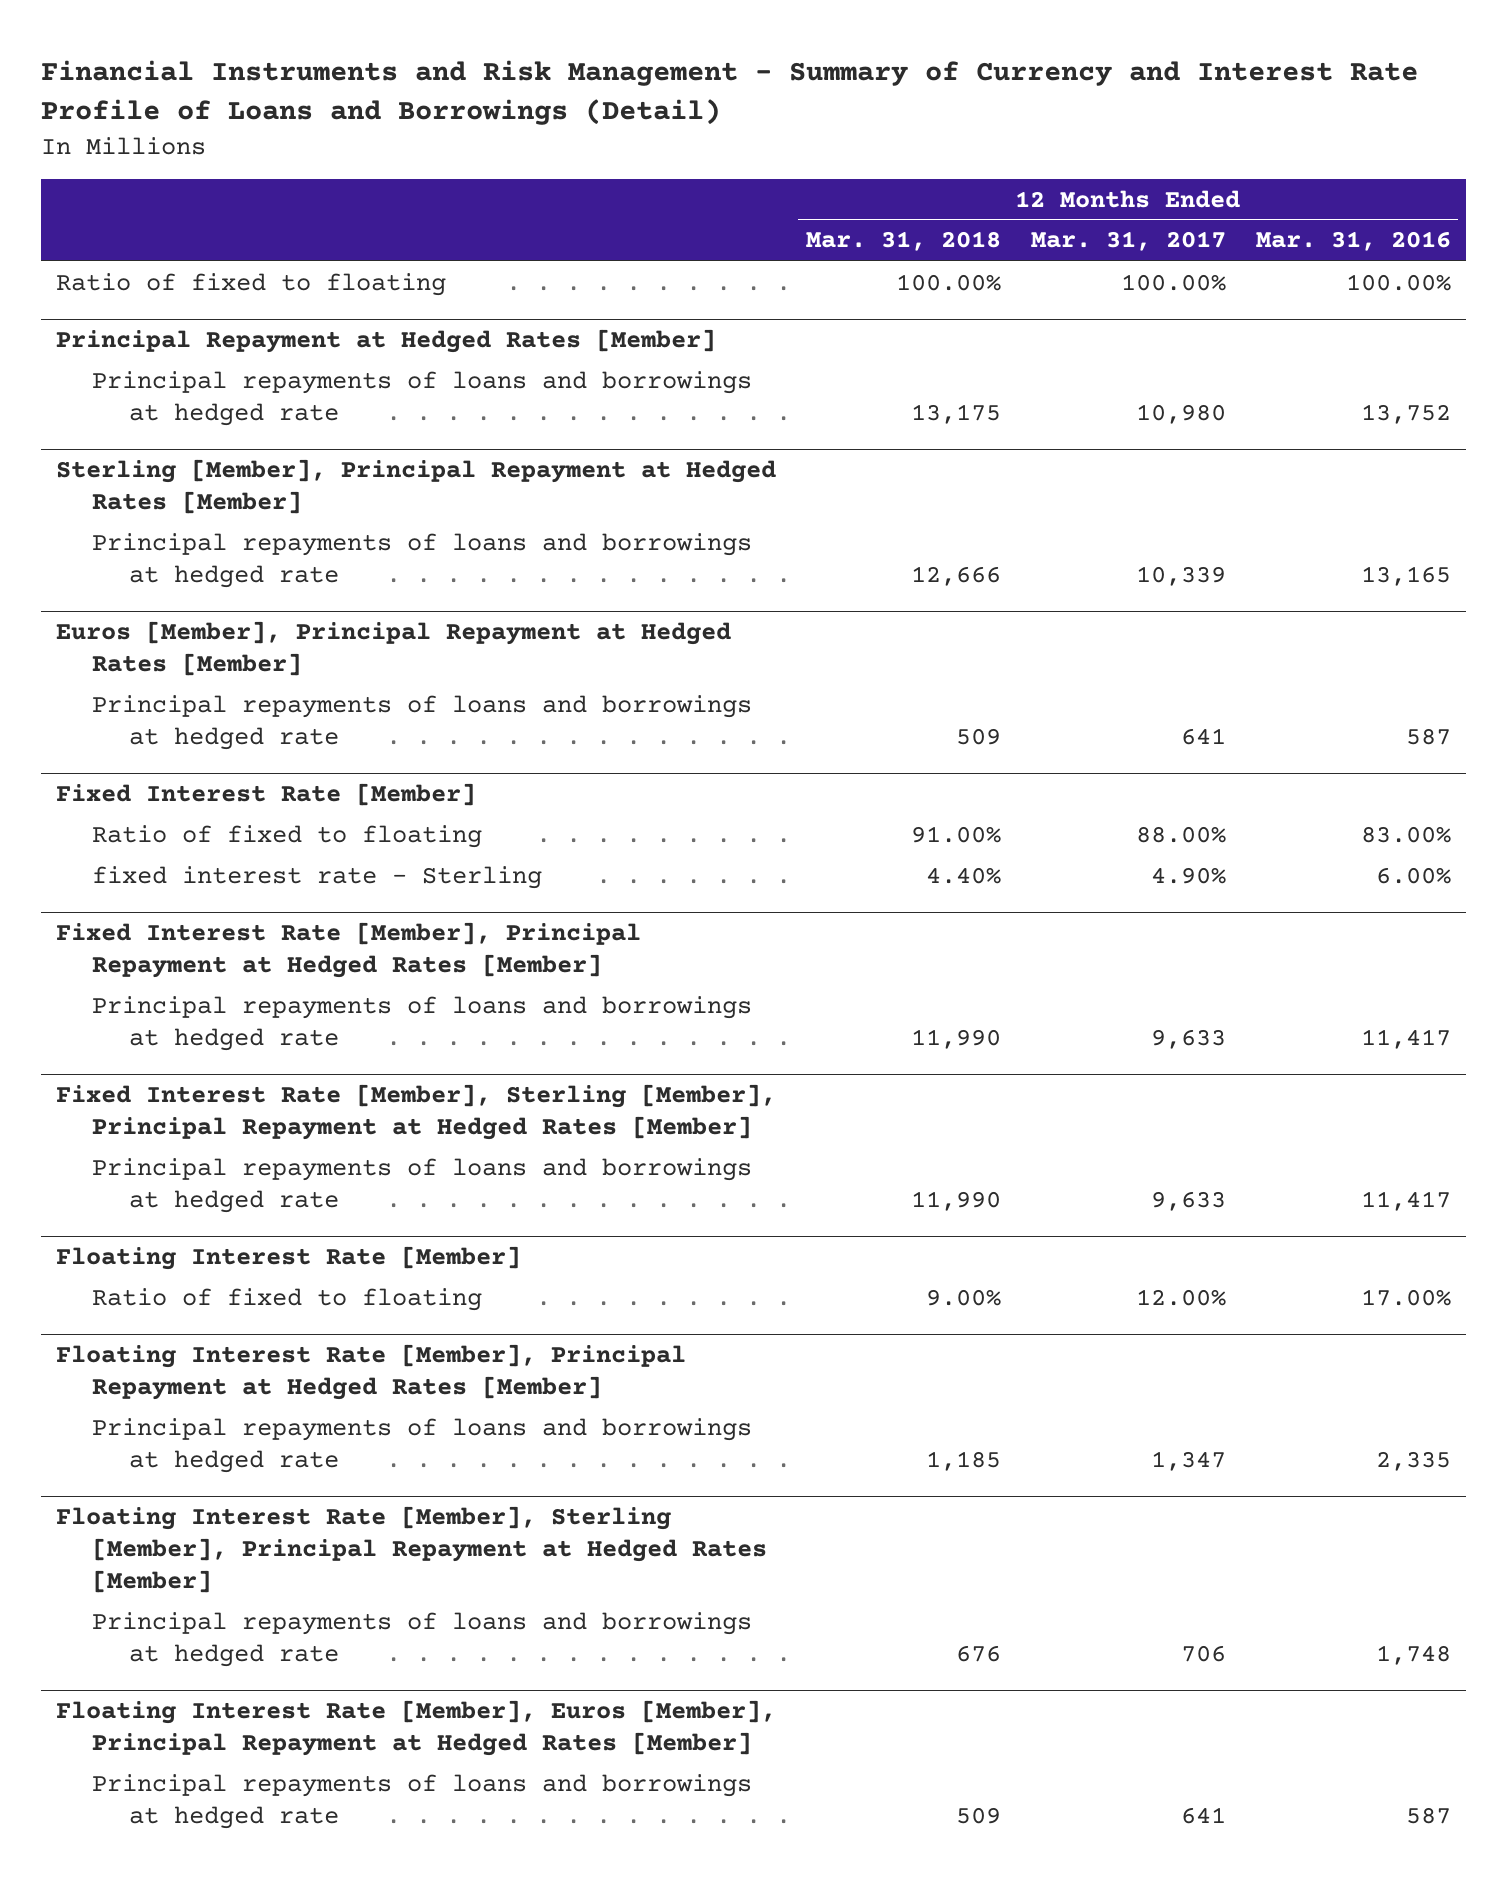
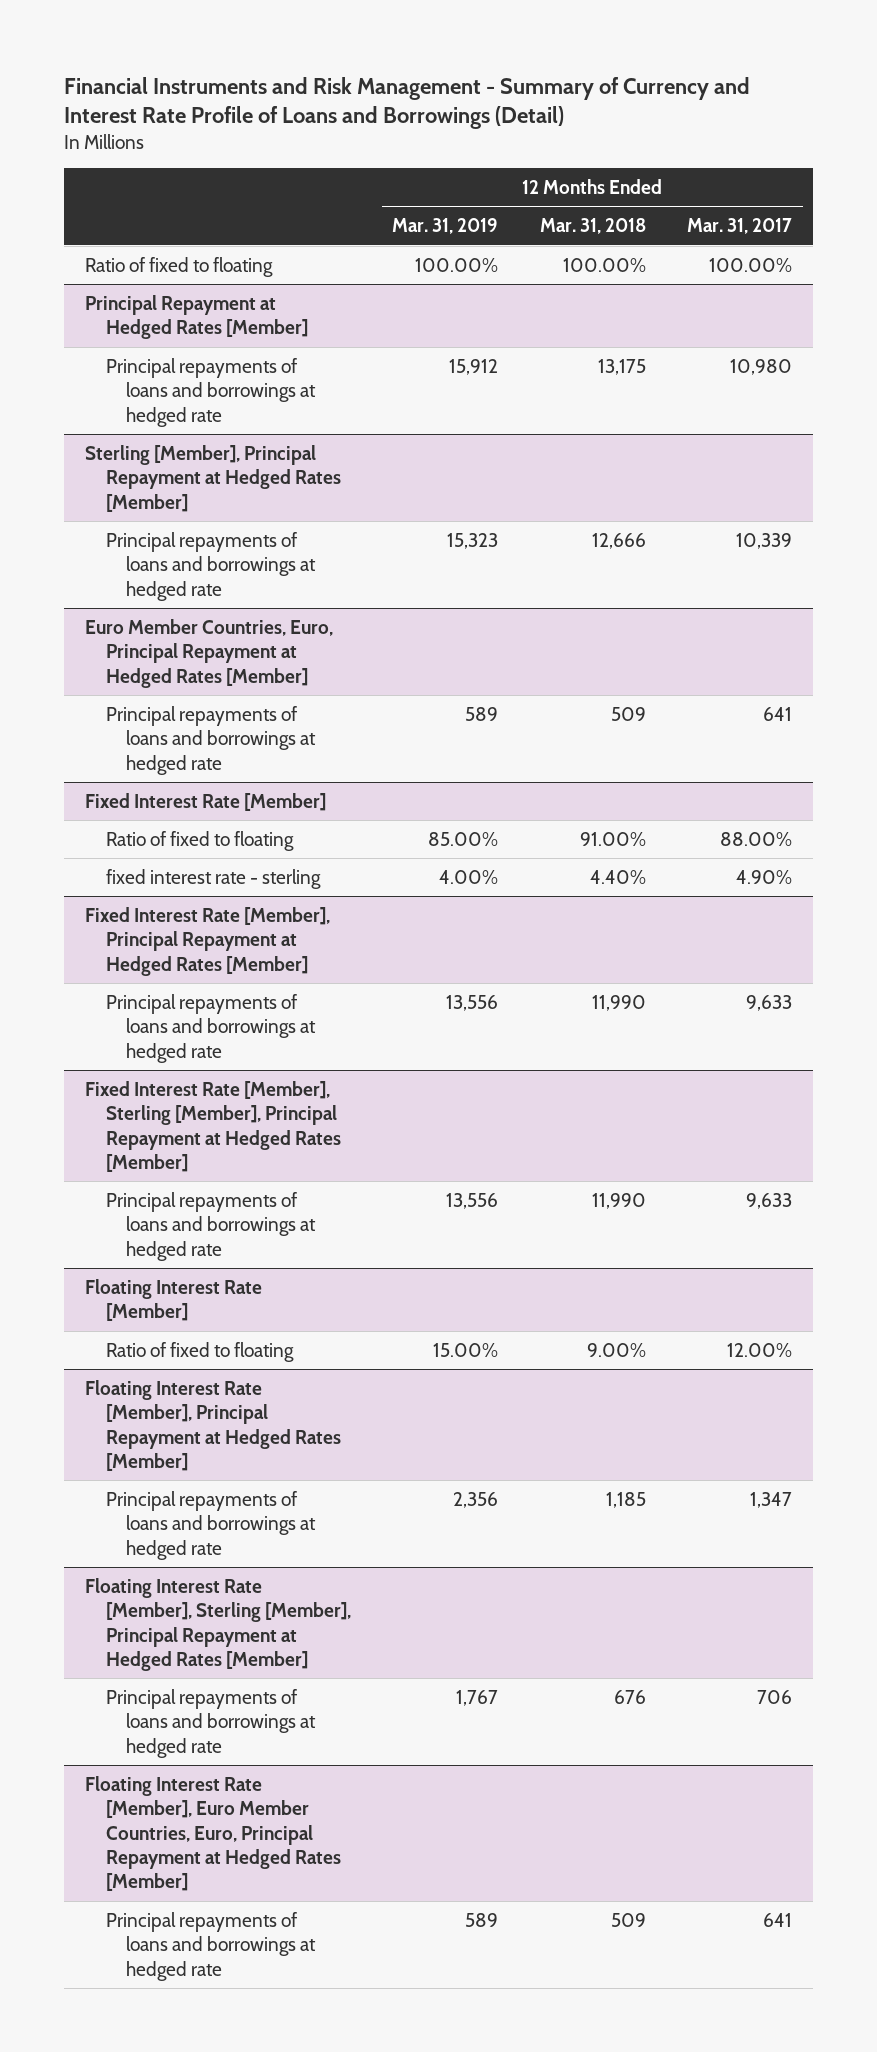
[1255,231,1451,252] Mar. 31, 2016 -> none
none -> [392,218,499,235] Mar. 31, 2019
[55,620,731,677] Euros [Member], Principal Repayment at Hedged Rates [Member] -> [84,618,333,688] Euro Member Countries, Euro, Principal Repayment at Hedged Rates [Member]
[92,865,543,889] fixed interest rate - Sterling -> [105,868,321,889] fixed interest rate - sterling
[55,1699,776,1757] Floating Interest Rate [Member], Euros [Member], Principal Repayment at Hedged Rates [Member] -> [84,1775,341,1892] Floating Interest Rate [Member], Euro Member Countries, Euro, Principal Repayment at Hedged Rates [Member]

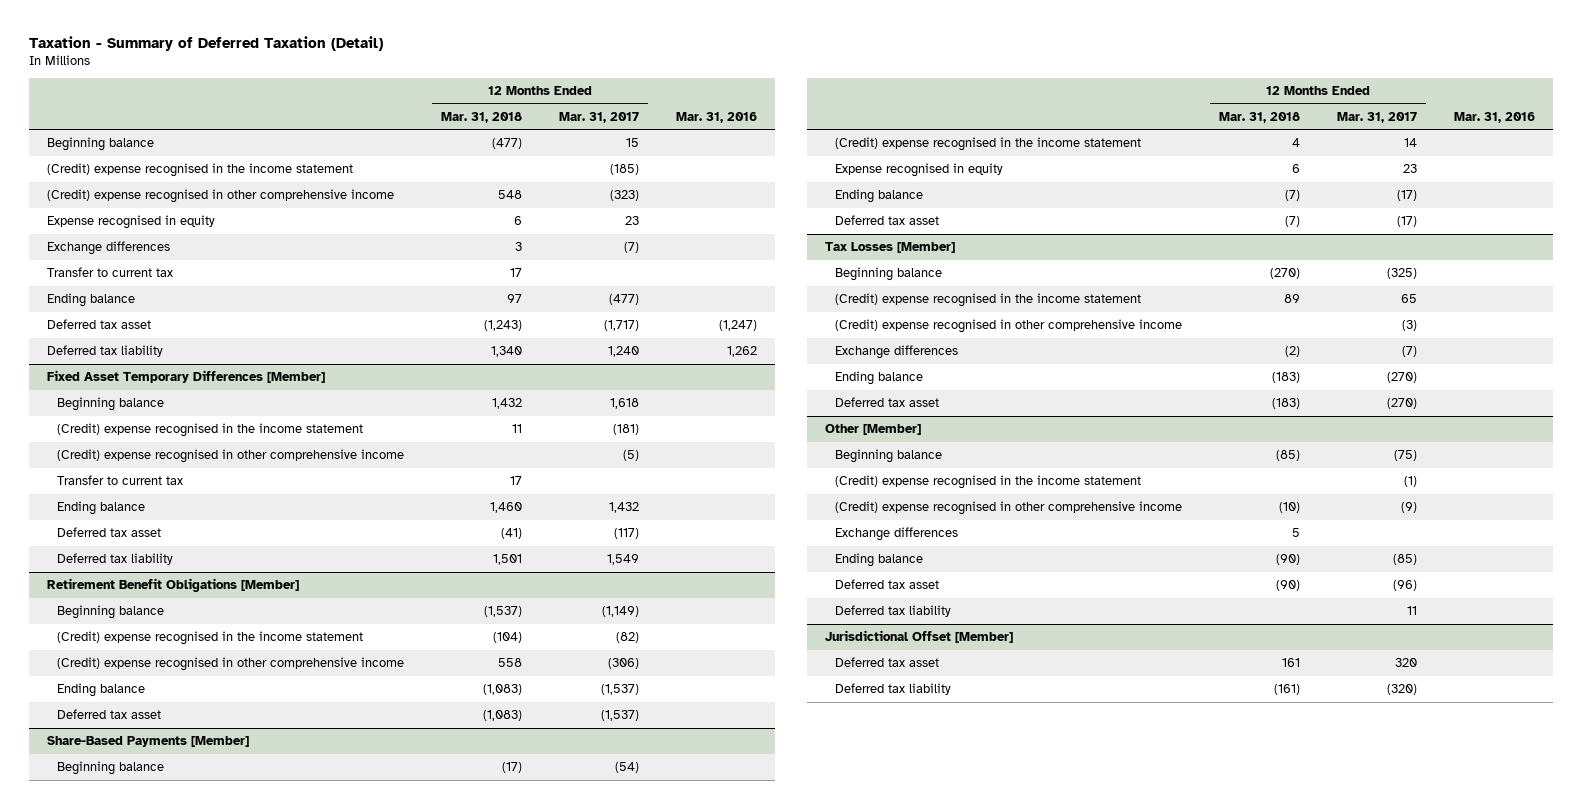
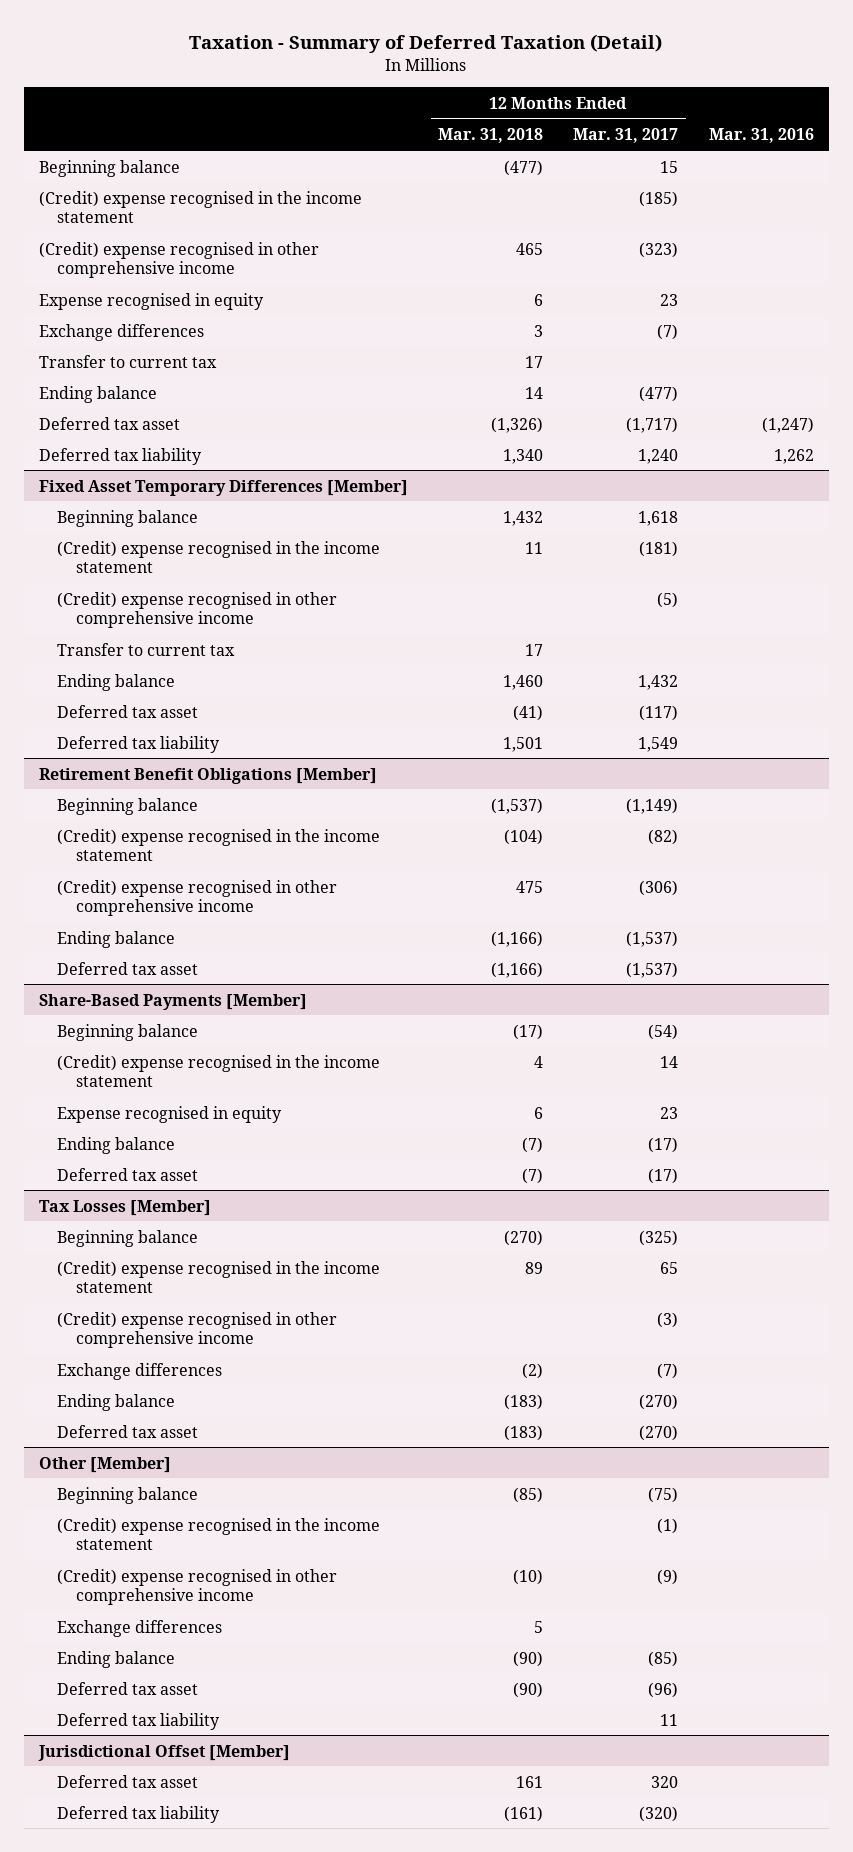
[498,190,523,200] 548 -> [516,242,544,255] 465
[507,294,523,304] 97 -> [525,386,544,399] 14
[484,320,523,332] (1,243) -> [491,416,544,433] (1,326)
[498,658,523,668] 558 -> [516,880,544,893] 475
[483,684,523,696] (1,083) -> [491,930,544,947] (1,166)
[483,710,523,722] (1,083) -> [491,961,544,978] (1,166)

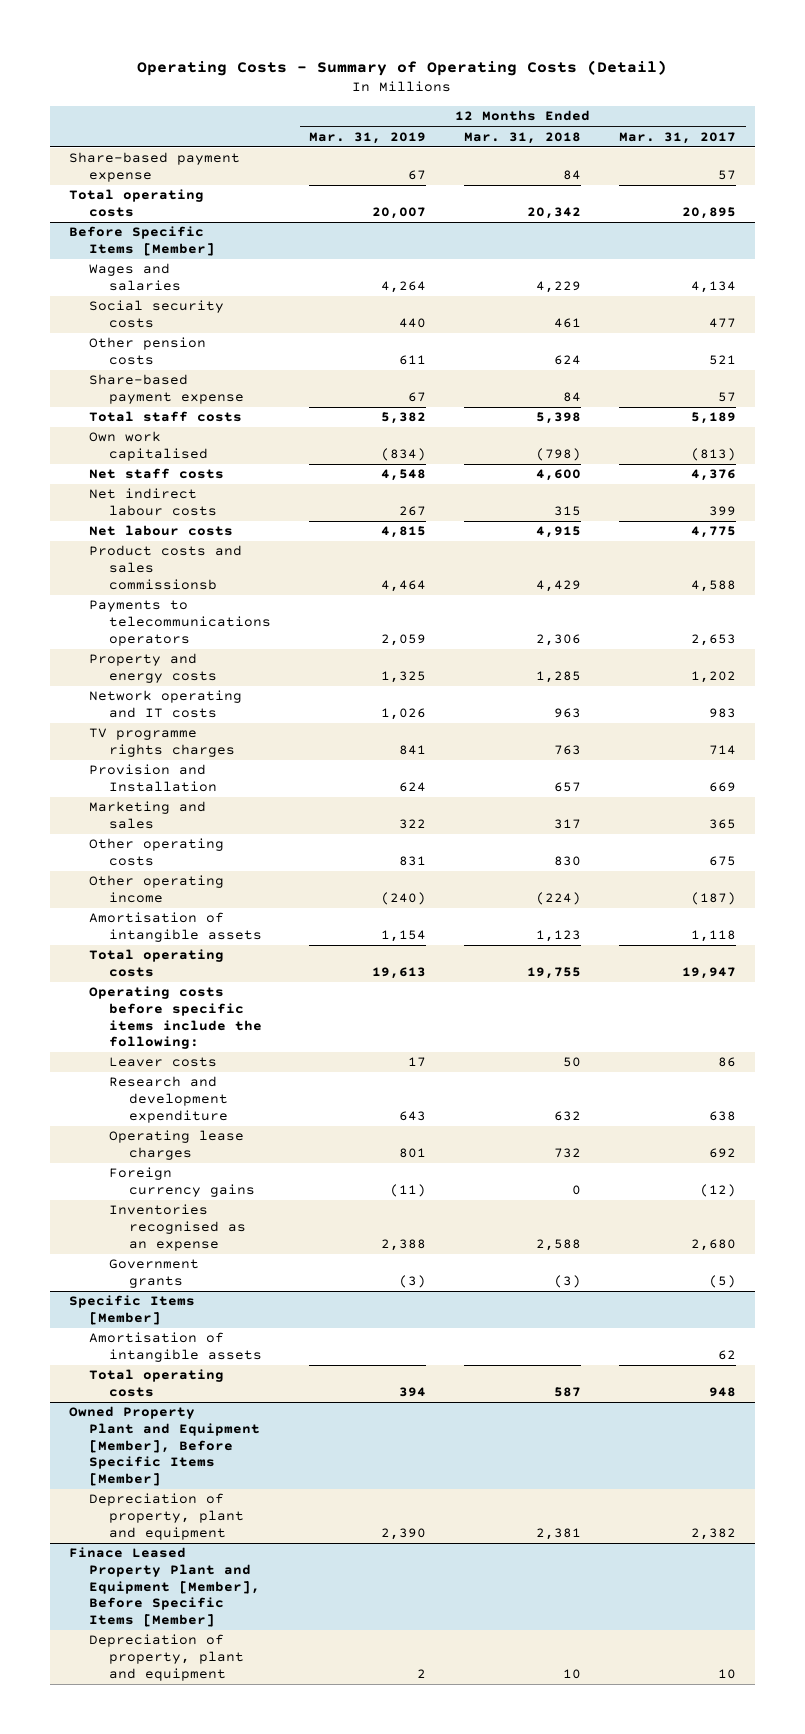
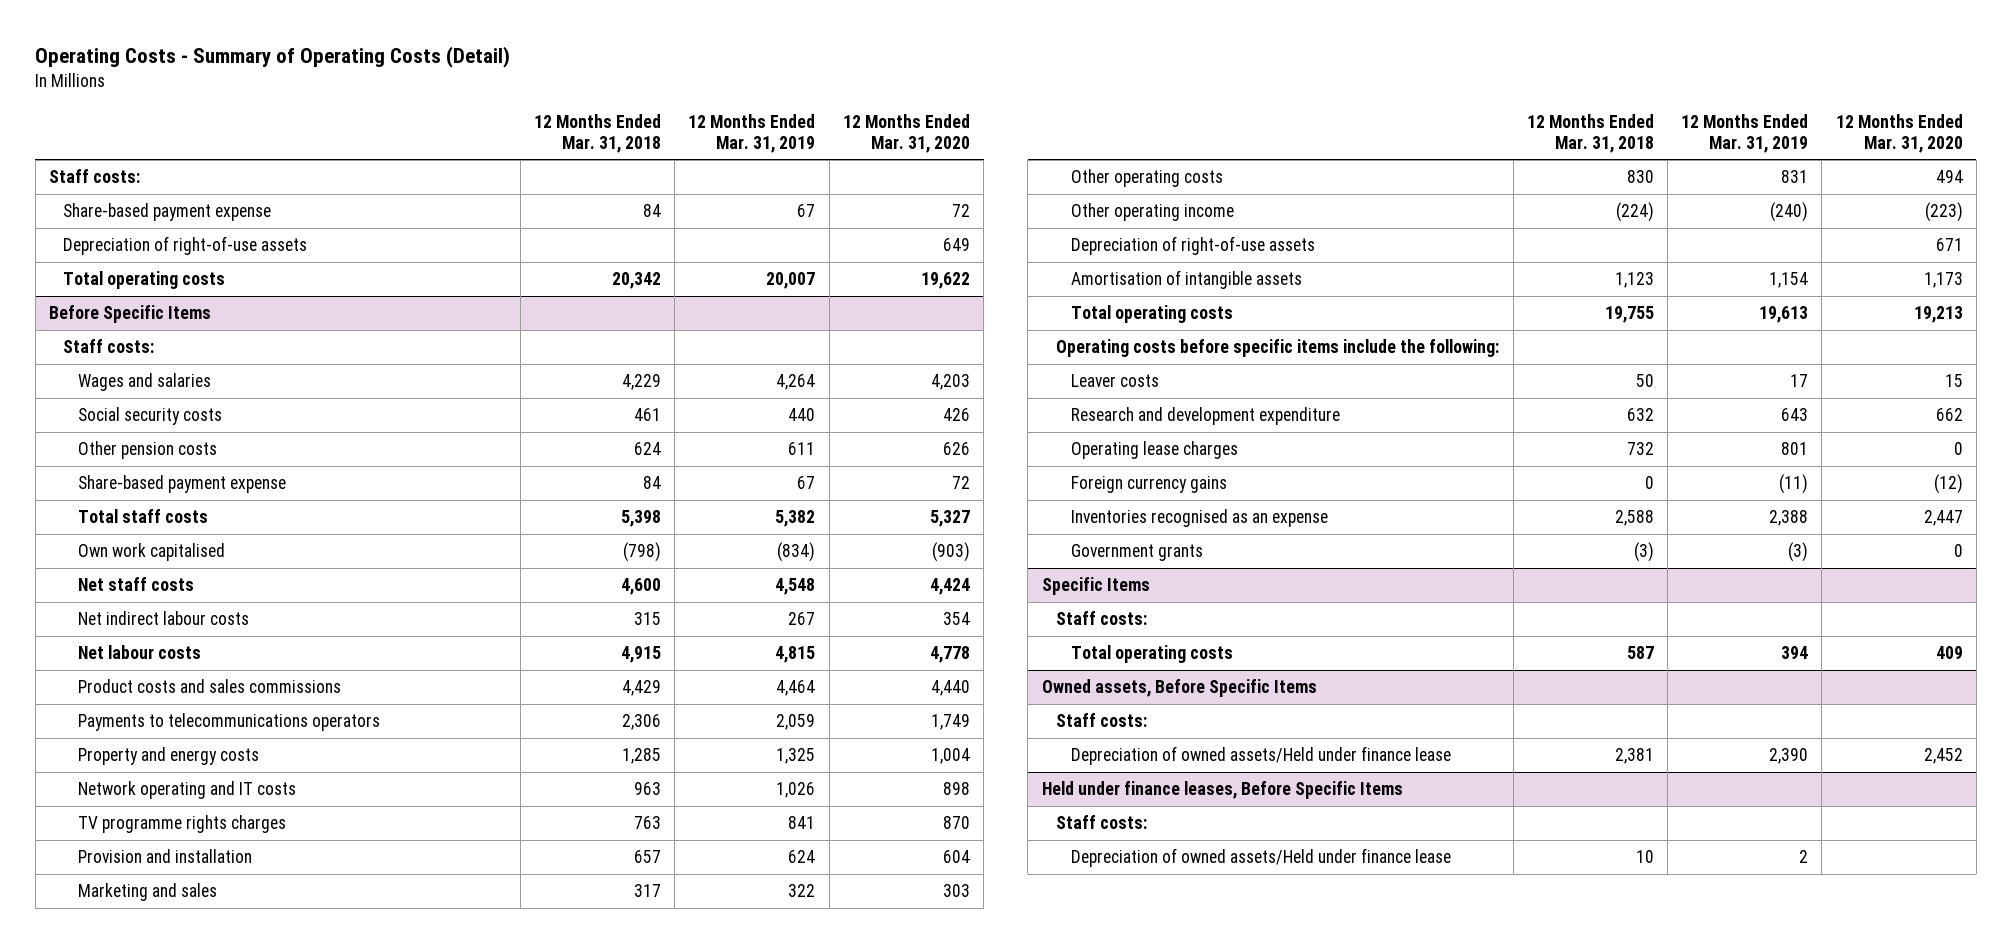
[619,131,737,144] Mar. 31, 2017 -> none
none -> [842,113,970,153] 12 Months Ended Mar. 31, 2020
none -> [48,169,140,184] Staff costs:
none -> [63,236,308,256] Depreciation of right-of-use assets
[68,226,216,257] Before Specific Items [Member] -> [48,305,211,324] Before Specific Items
none -> [63,339,155,354] Staff costs:
[89,545,243,590] Product costs and sales commissionsb -> [78,679,342,694] Product costs and sales commissions
[89,764,218,793] Provision and Installation -> [78,849,253,864] Provision and installation
none -> [1070,236,1315,256] Depreciation of right-of-use assets
[89,1332,263,1363] Amortisation of intangible assets -> none
[68,1295,195,1326] Specific Items [Member] -> [1041,577,1150,596] Specific Items
none -> [1056,611,1148,626] Staff costs:
[68,1406,261,1486] Owned Property Plant and Equipment [Member], Before Specific Items [Member] -> none
[68,1547,261,1627] Finace Leased Property Plant and Equipment [Member], Before Specific Items [Member] -> none
[89,1634,245,1681] Depreciation of property, plant and equipment -> none
none -> [1041,679,1317,698] Owned assets, Before Specific Items
none -> [1056,713,1148,728] Staff costs:
[89,1493,245,1540] Depreciation of property, plant and equipment -> [1070,746,1451,766] Depreciation of owned assets/Held under finance lease
none -> [1041,781,1403,800] Held under finance leases, Before Specific Items
none -> [1056,815,1148,830] Staff costs:
none -> [1070,848,1451,868] Depreciation of owned assets/Held under finance lease

